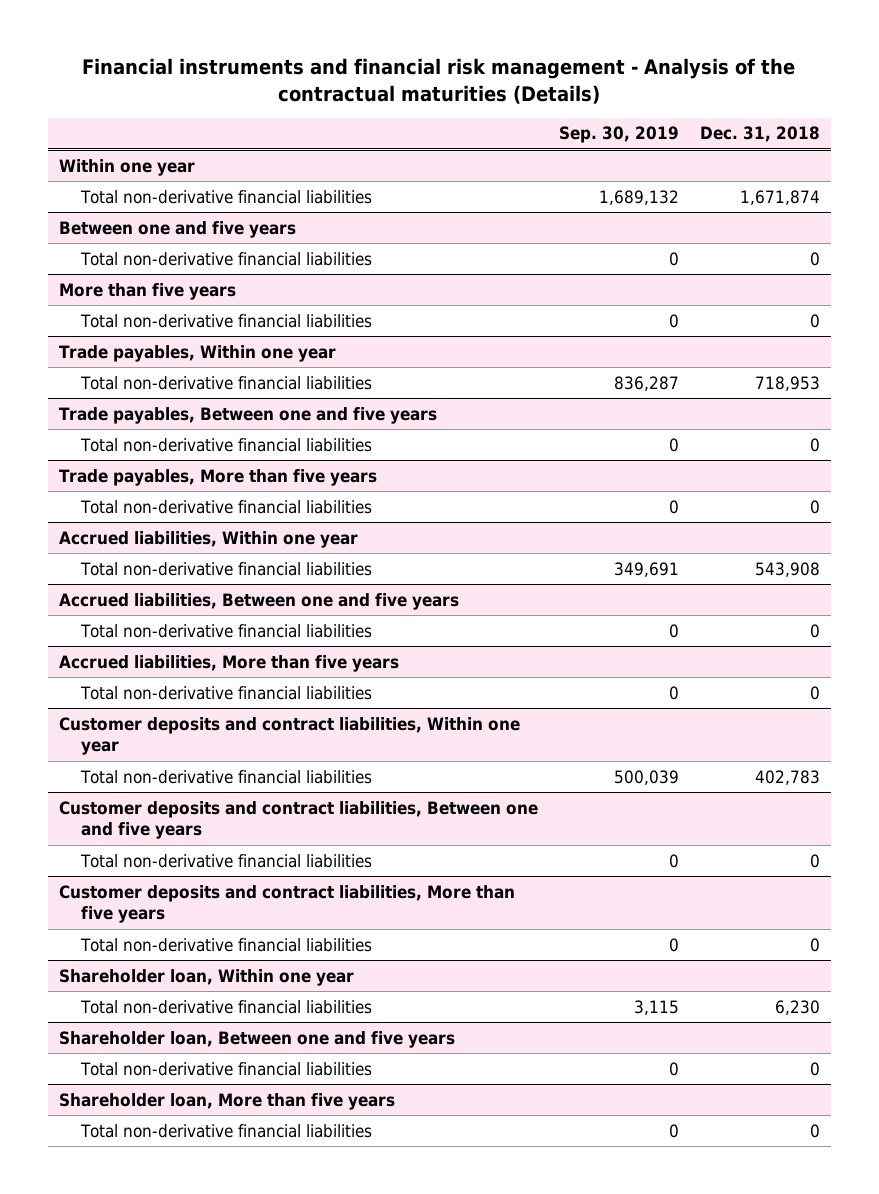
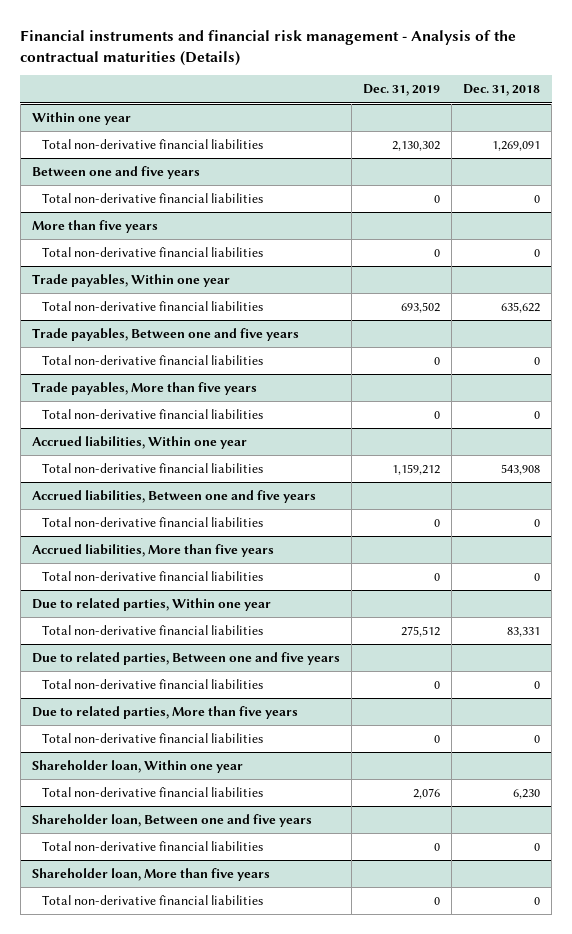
[558,126,679,144] Sep. 30, 2019 -> none
none -> [362,84,440,97] Dec. 31, 2019
[739,189,820,205] 1,671,874 -> [492,141,541,152] 1,269,091
[754,375,820,391] 718,953 -> [501,302,541,314] 635,622
[58,716,520,756] Customer deposits and contract liabilities, Within one year -> none
[58,800,538,840] Customer deposits and contract liabilities, Between one and five years -> none
none -> [31,598,271,612] Due to related parties, Within one year
[754,769,820,785] 402,783 -> [507,627,541,638] 83,331
none -> [31,652,340,666] Due to related parties, Between one and five years
[58,884,515,924] Customer deposits and contract liabilities, More than five years -> none
none -> [31,706,298,720] Due to related parties, More than five years

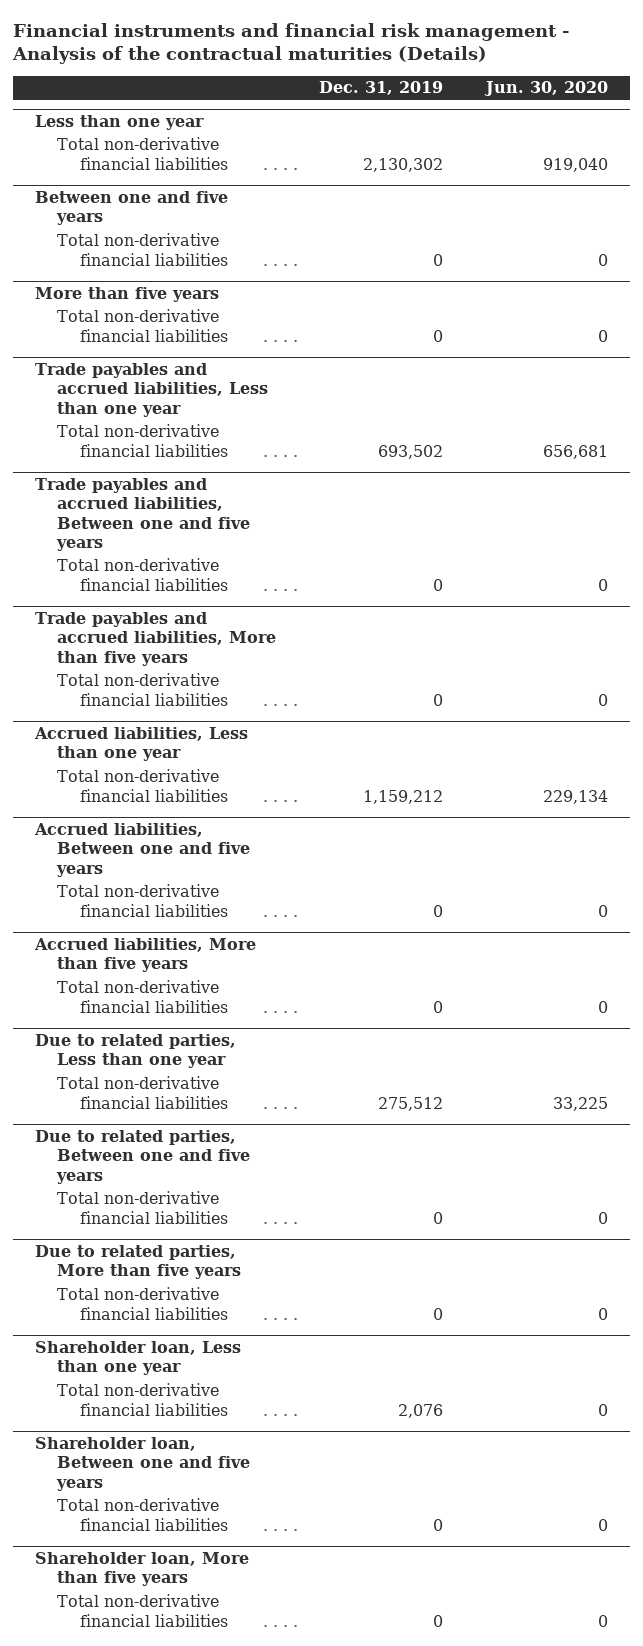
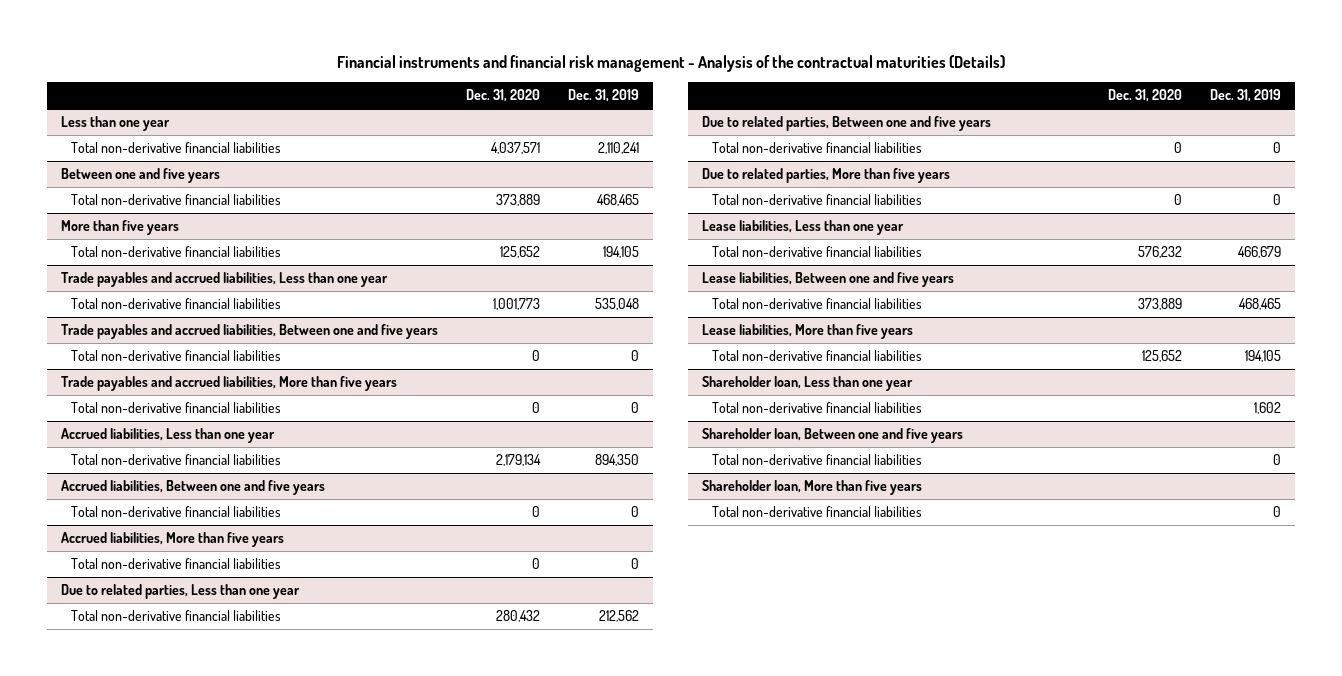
[484,80,609,96] Jun. 30, 2020 -> none
none -> [466,89,541,103] Dec. 31, 2020
[363,157,444,172] 2,130,302 -> [598,142,640,155] 2,110,241
[433,253,444,266] 0 -> [597,194,640,207] 468,465
[433,329,444,342] 0 -> [603,246,640,259] 194,105
[378,444,444,459] 693,502 -> [595,298,640,311] 535,048
[363,789,444,804] 1,159,212 -> [595,454,640,467] 894,350
[378,1096,444,1111] 275,512 -> [599,610,640,623] 212,562
none -> [702,220,905,236] Lease liabilities, Less than one year
none -> [712,246,923,258] Total non-derivative financial liabilities
none -> [702,272,955,288] Lease liabilities, Between one and five years
none -> [712,298,923,310] Total non-derivative financial liabilities
none -> [702,324,914,340] Lease liabilities, More than five years
none -> [712,350,923,362] Total non-derivative financial liabilities
[398,1403,444,1418] 2,076 -> [1254,402,1282,415] 1,602

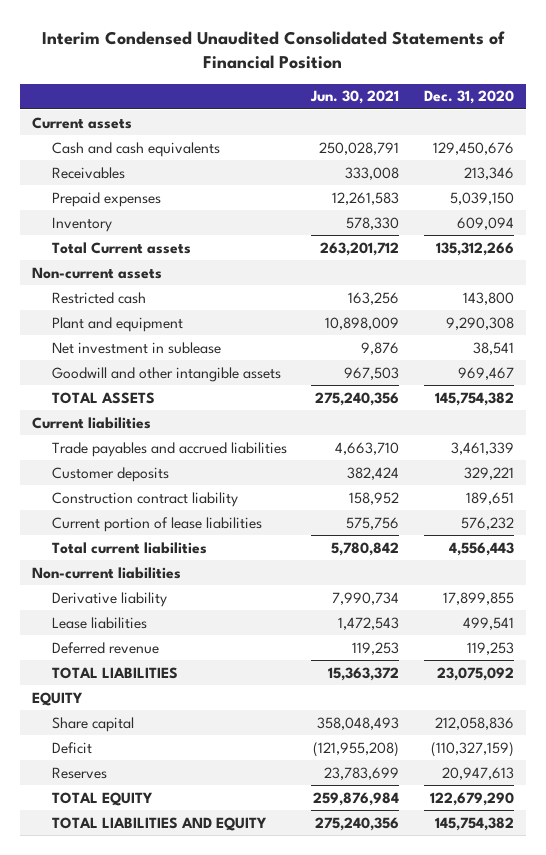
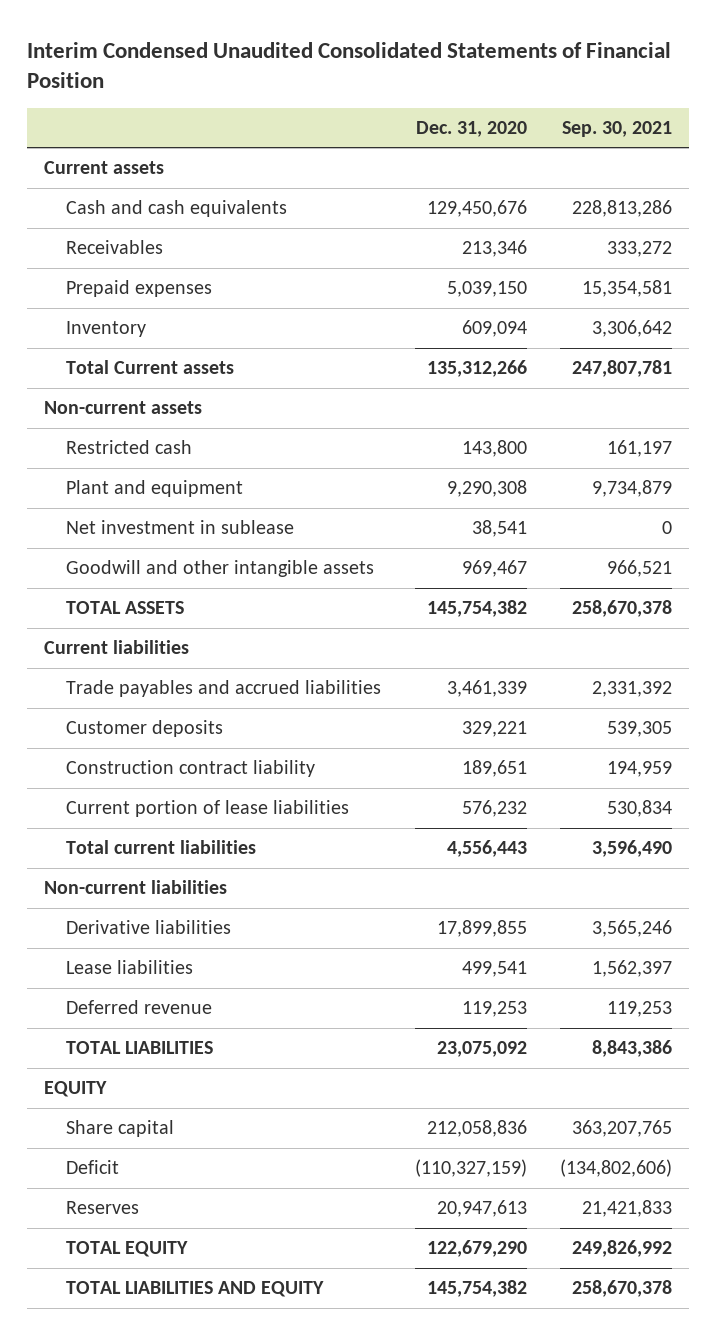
[310,90,400,105] Jun. 30, 2021 -> none
none -> [562,120,673,137] Sep. 30, 2021
[51,591,167,607] Derivative liability -> [66,920,232,935] Derivative liabilities

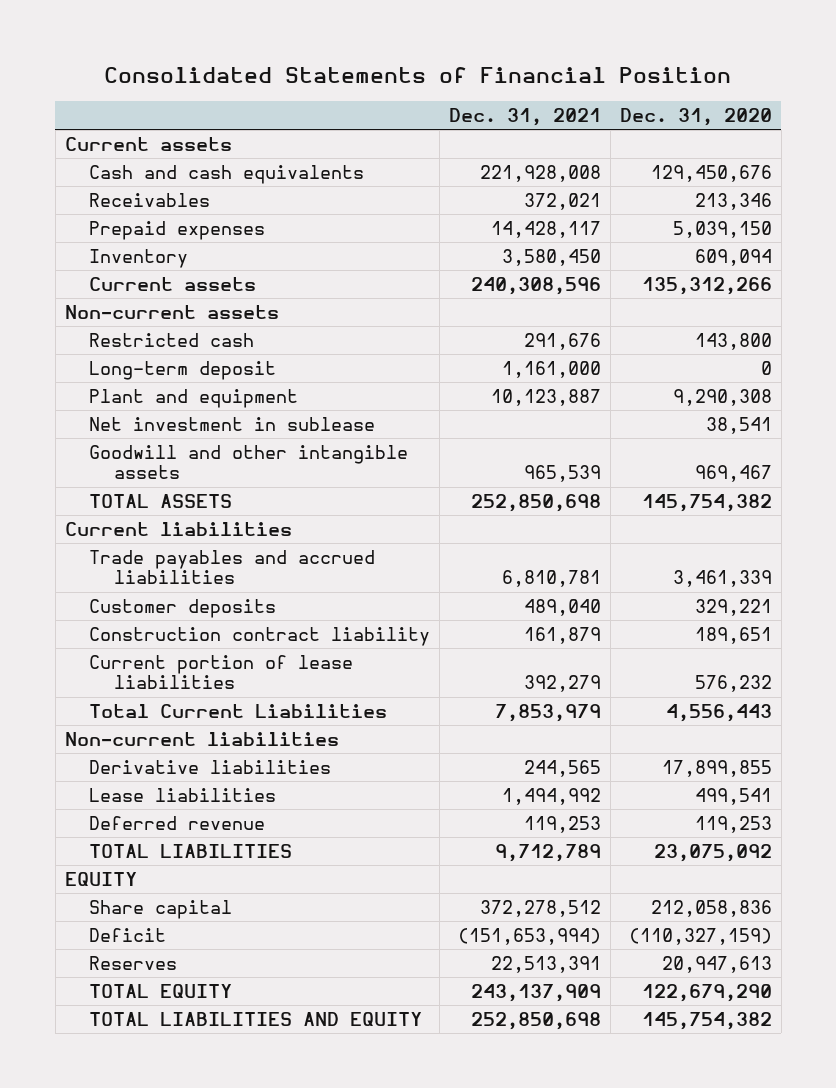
[27,41,672,89] Interim Condensed Unaudited Consolidated Statements of Financial Position -> [104,67,732,84] Consolidated Statements of Financial Position
[562,120,673,137] Sep. 30, 2021 -> none
none -> [449,107,602,126] Dec. 31, 2021
[66,360,235,375] Total Current assets -> [89,276,257,291] Current assets
none -> [89,360,277,380] Long-term deposit
[66,840,257,855] Total current liabilities -> [89,703,388,718] Total Current Liabilities

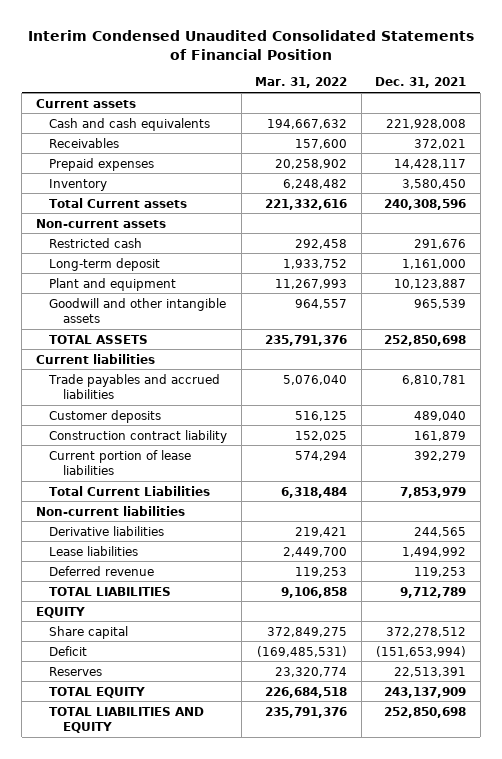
[104,67,732,84] Consolidated Statements of Financial Position -> [28,29,475,60] Interim Condensed Unaudited Consolidated Statements of Financial Position
[619,107,772,126] Dec. 31, 2020 -> none
none -> [255,77,348,89] Mar. 31, 2022
[89,276,257,291] Current assets -> [49,197,188,208] Total Current assets
[89,416,376,431] Net investment in sublease -> none

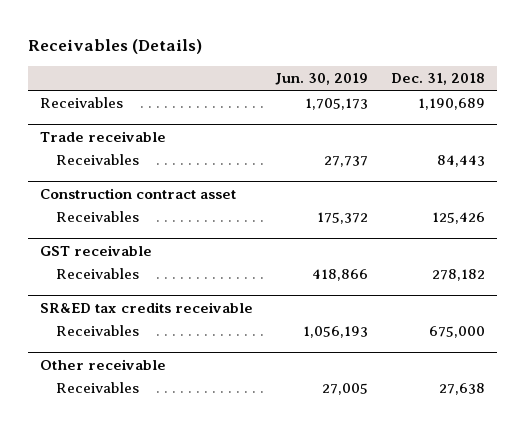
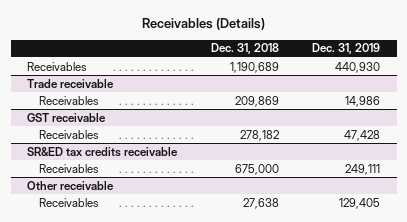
[275,73,369,86] Jun. 30, 2019 -> none
none -> [312,43,381,55] Dec. 31, 2019
[39,187,236,199] Construction contract asset -> none
[55,211,139,223] Receivables -> none
[437,155,486,168] 84,443 -> [234,95,279,107] 209,869

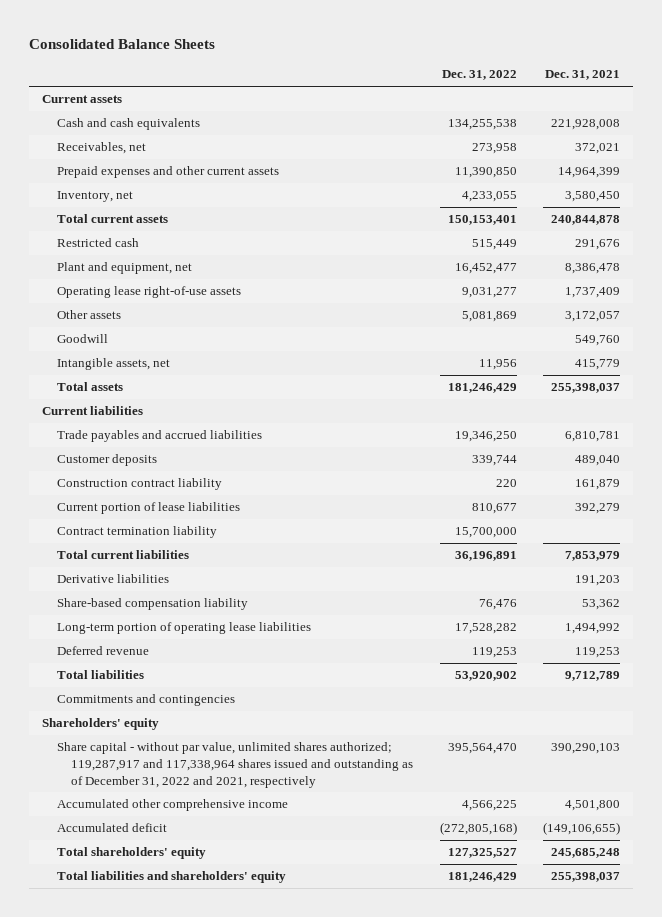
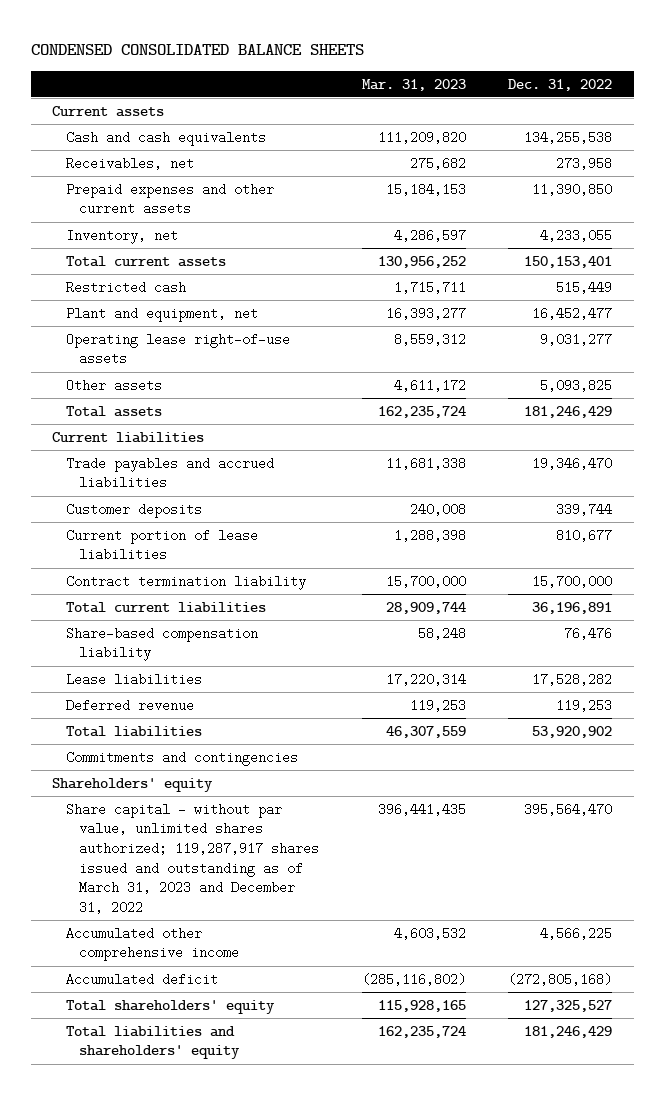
[28,39,215,50] Consolidated Balance Sheets -> [30,44,364,56] CONDENSED CONSOLIDATED BALANCE SHEETS
[544,70,620,81] Dec. 31, 2021 -> none
none -> [361,78,466,91] Mar. 31, 2023
[56,334,108,344] Goodwill -> none
[56,358,170,371] Intangible assets, net -> none
[461,311,517,323] 5,081,869 -> [540,378,613,392] 5,093,825
[454,431,517,443] 19,346,250 -> [532,456,613,470] 19,346,470
[56,478,222,491] Construction contract liability -> none
[56,574,169,584] Derivative liabilities -> none
[56,622,311,635] Long-term portion of operating lease liabilities -> [65,672,202,686] Lease liabilities
[56,742,414,788] Share capital - without par value, unlimited shares authorized; 119,287,917 and 117,338,964 shares issued and outstanding as of December 31, 2022 and 2021, respectively -> [65,802,320,915] Share capital - without par value, unlimited shares authorized; 119,287,917 shares issued and outstanding as of March 31, 2023 and December 31, 2022

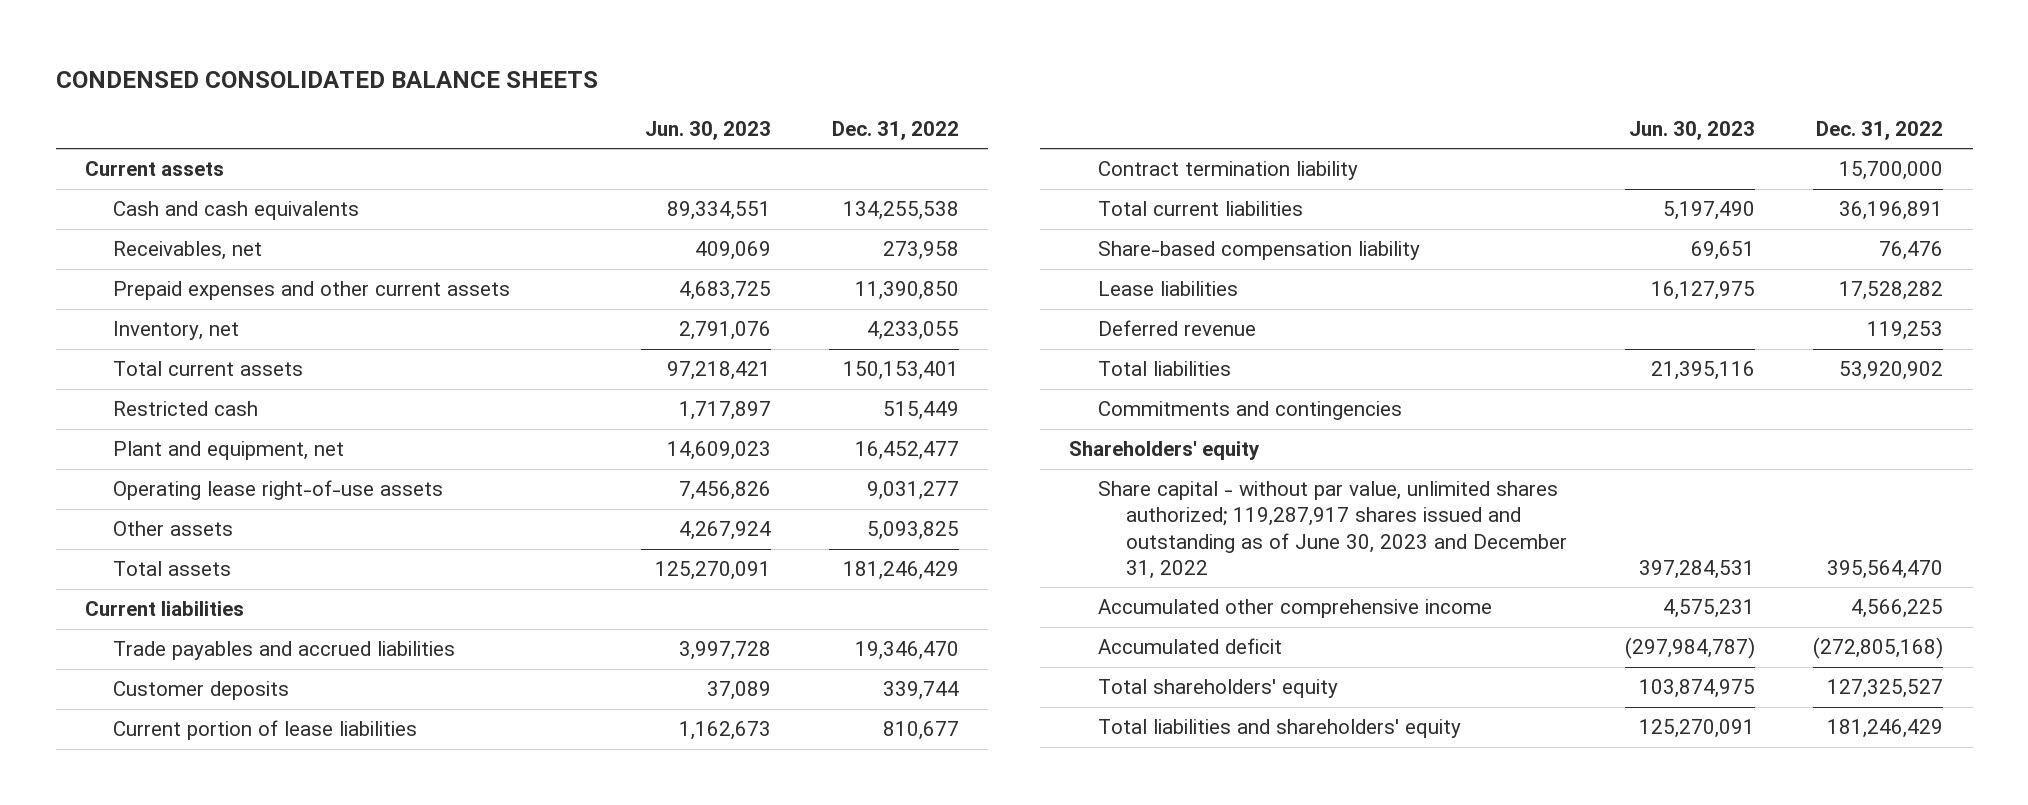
[361,78,466,91] Mar. 31, 2023 -> none
none -> [644,120,771,140] Jun. 30, 2023
[65,802,320,915] Share capital - without par value, unlimited shares authorized; 119,287,917 shares issued and outstanding as of March 31, 2023 and December 31, 2022 -> [1097,481,1567,579] Share capital - without par value, unlimited shares authorized; 119,287,917 shares issued and outstanding as of June 30, 2023 and December 31, 2022

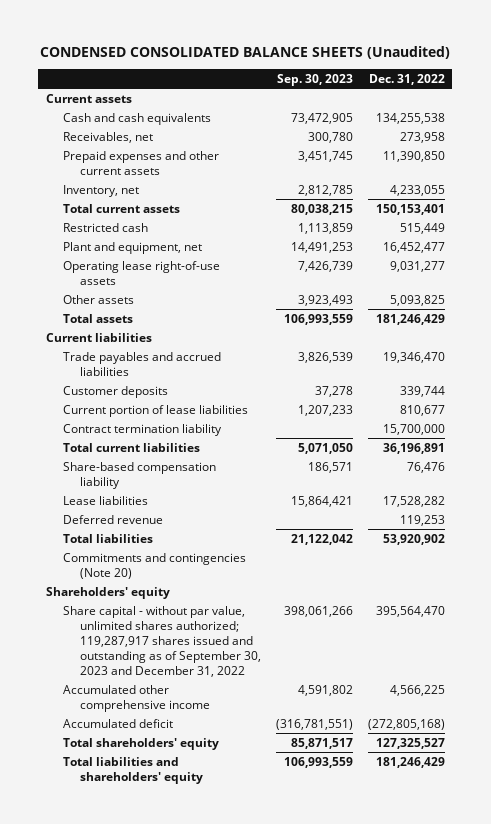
[55,70,598,88] CONDENSED CONSOLIDATED BALANCE SHEETS -> [40,46,451,60] CONDENSED CONSOLIDATED BALANCE SHEETS (Unaudited)
[644,120,771,140] Jun. 30, 2023 -> none
none -> [277,74,354,87] Sep. 30, 2023
[1097,401,1402,421] Commitments and contingencies -> [63,552,247,579] Commitments and contingencies (Note 20)
[1097,481,1567,579] Share capital - without par value, unlimited shares authorized; 119,287,917 shares issued and outstanding as of June 30, 2023 and December 31, 2022 -> [63,605,262,677] Share capital - without par value, unlimited shares authorized; 119,287,917 shares issued and outstanding as of September 30, 2023 and December 31, 2022

